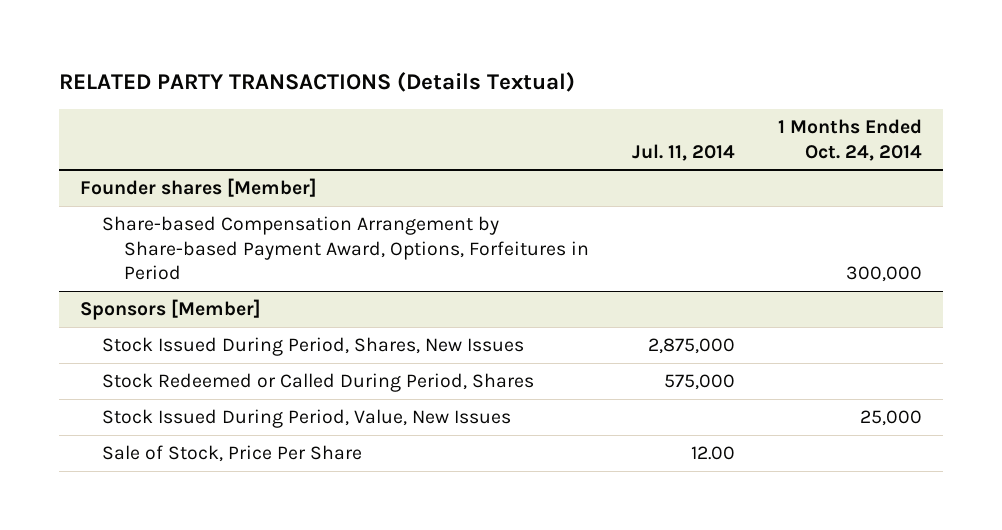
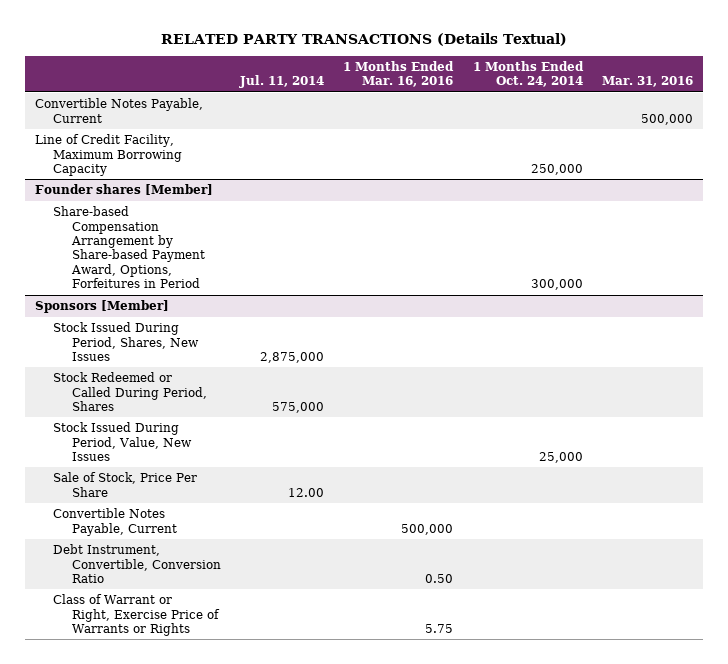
none -> [343,60,455,88] 1 Months Ended Mar. 16, 2016
none -> [602,76,694,88] Mar. 31, 2016
none -> [34,98,203,123] Convertible Notes Payable, Current
none -> [34,134,183,176] Line of Credit Facility, Maximum Borrowing Capacity
none -> [53,508,177,536] Convertible Notes Payable, Current
none -> [53,544,221,583] Debt Instrument, Convertible, Conversion Ratio
none -> [53,594,220,636] Class of Warrant or Right, Exercise Price of Warrants or Rights

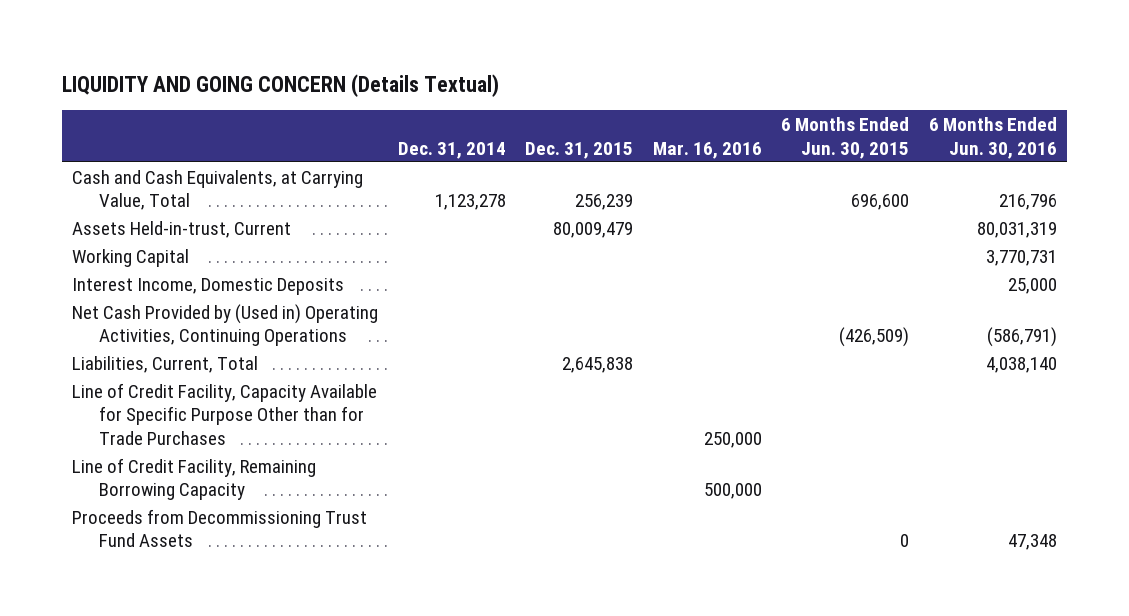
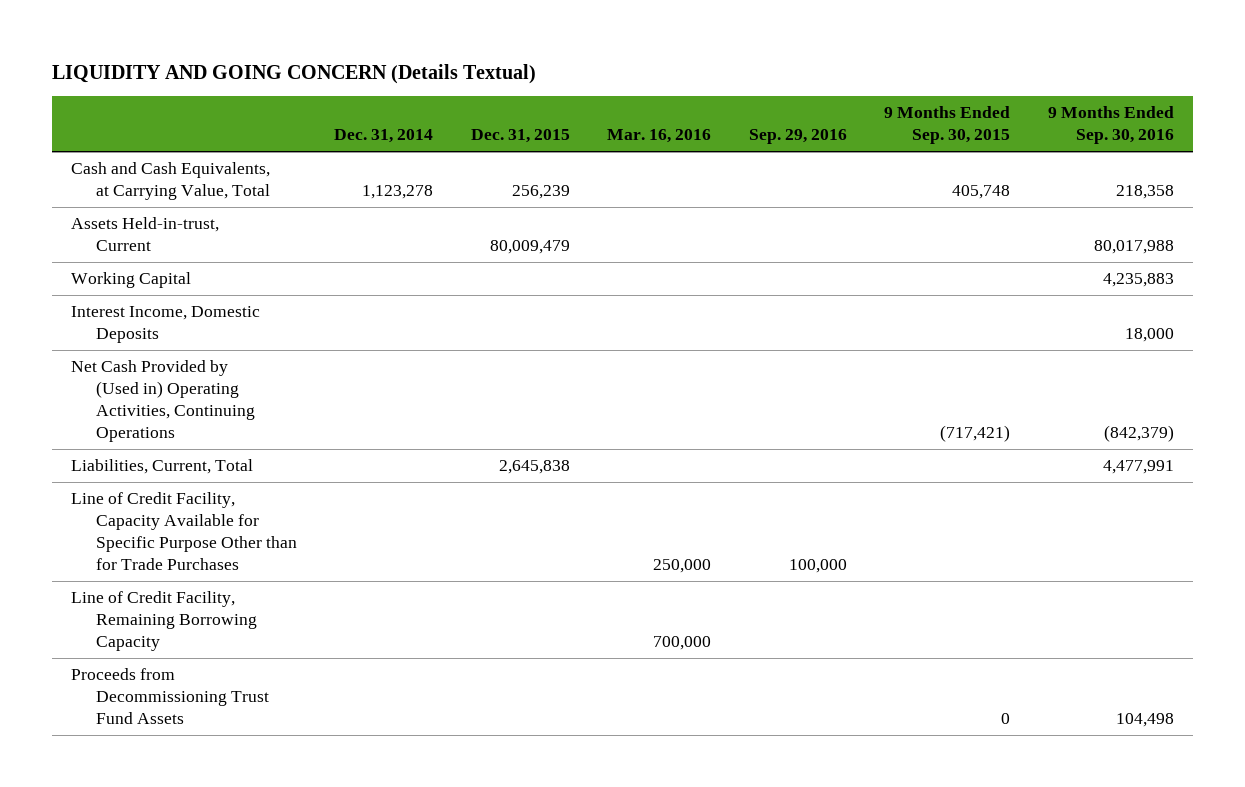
[781,117,910,159] 6 Months Ended Jun. 30, 2015 -> none
[928,117,1057,159] 6 Months Ended Jun. 30, 2016 -> none
none -> [748,129,847,145] Sep. 29, 2016
none -> [884,106,1011,145] 9 Months Ended Sep. 30, 2015
none -> [1047,106,1174,145] 9 Months Ended Sep. 30, 2016
[703,483,762,500] 500,000 -> [653,635,712,650] 700,000

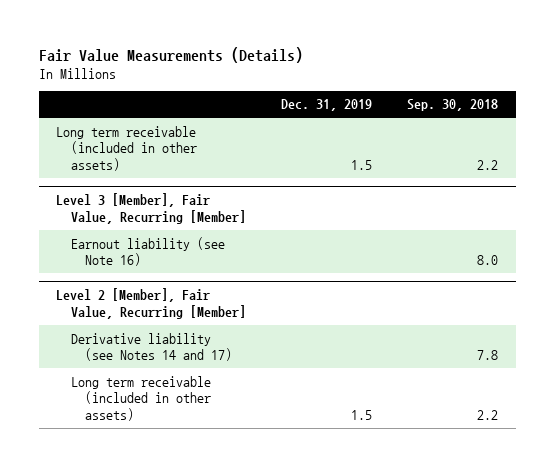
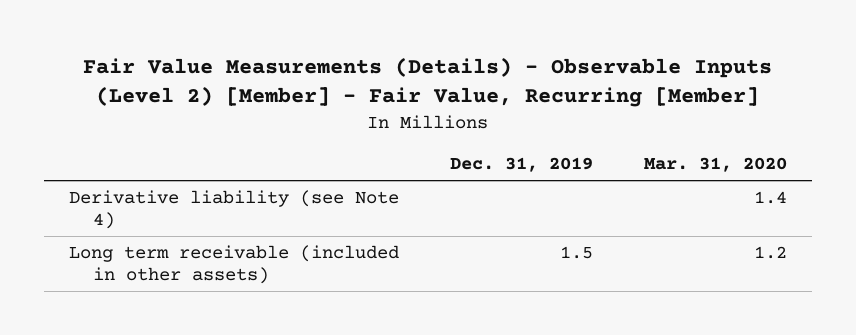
[38,46,303,63] Fair Value Measurements (Details) -> [82,56,772,108] Fair Value Measurements (Details) - Observable Inputs (Level 2) [Member] - Fair Value, Recurring [Member]
[407,99,499,112] Sep. 30, 2018 -> none
none -> [643,157,787,173] Mar. 31, 2020
none -> [68,190,399,230] Derivative liability (see Note 4)
[56,192,246,224] Level 3 [Member], Fair Value, Recurring [Member] -> none
[70,236,225,267] Earnout liability (see Note 16) -> none
[56,287,246,319] Level 2 [Member], Fair Value, Recurring [Member] -> none
[70,332,233,362] Derivative liability (see Notes 14 and 17) -> none
[70,375,212,421] Long term receivable (included in other assets) -> none

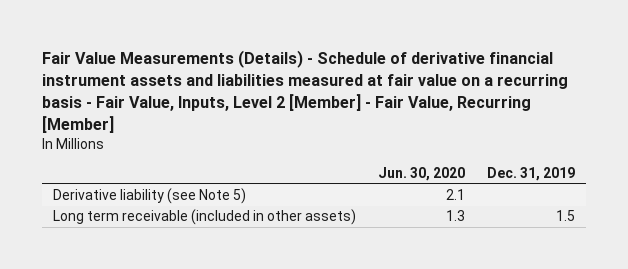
[82,56,772,108] Fair Value Measurements (Details) - Observable Inputs (Level 2) [Member] - Fair Value, Recurring [Member] -> [42,50,569,133] Fair Value Measurements (Details) - Schedule of derivative financial instrument assets and liabilities measured at fair value on a recurring basis - Fair Value, Inputs, Level 2 [Member] - Fair Value, Recurring [Member]
[643,157,787,173] Mar. 31, 2020 -> none
none -> [377,167,465,182] Jun. 30, 2020
[68,190,399,230] Derivative liability (see Note 4) -> [53,188,247,205] Derivative liability (see Note 5)

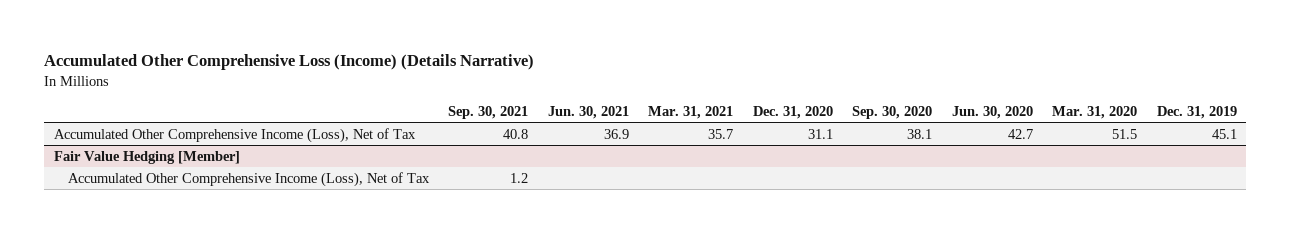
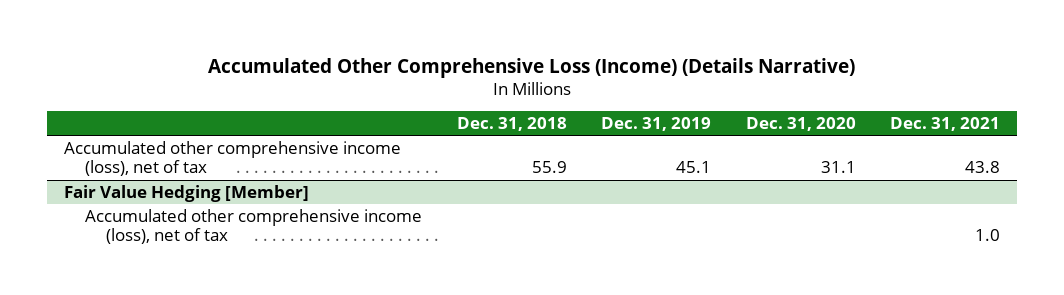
[448,106,529,120] Sep. 30, 2021 -> none
[547,106,629,120] Jun. 30, 2021 -> none
[648,106,734,120] Mar. 31, 2021 -> none
[852,106,933,120] Sep. 30, 2020 -> none
[951,106,1033,120] Jun. 30, 2020 -> none
[1052,106,1138,120] Mar. 31, 2020 -> none
none -> [456,117,567,132] Dec. 31, 2018
none -> [889,117,1000,132] Dec. 31, 2021
[53,127,416,143] Accumulated Other Comprehensive Income (Loss), Net of Tax -> [64,141,402,177] Accumulated other comprehensive income (loss), net of tax
[67,171,430,187] Accumulated Other Comprehensive Income (Loss), Net of Tax -> [85,209,423,245] Accumulated other comprehensive income (loss), net of tax

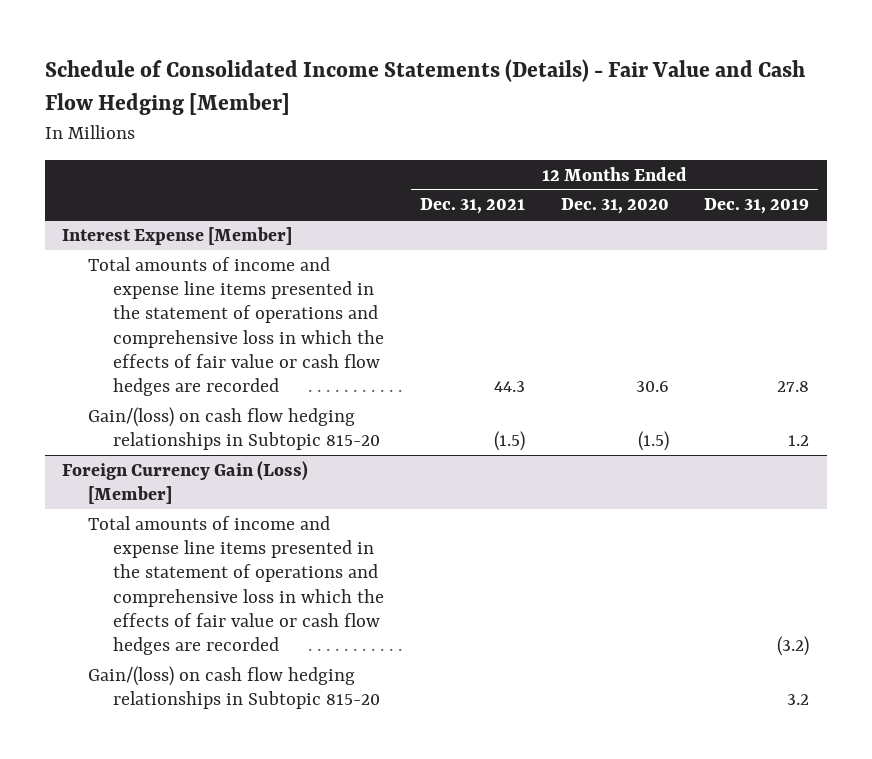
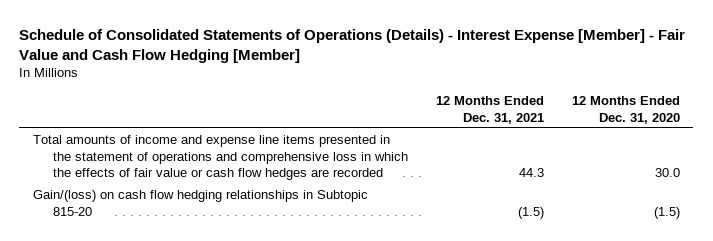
[44,59,805,116] Schedule of Consolidated Income Statements (Details) - Fair Value and Cash Flow Hedging [Member] -> [19,28,686,63] Schedule of Consolidated Statements of Operations (Details) - Interest Expense [Member] - Fair Value and Cash Flow Hedging [Member]
[704,198,810,215] Dec. 31, 2019 -> none
[62,226,293,245] Interest Expense [Member] -> none
[635,381,669,393] 30.6 -> [654,168,680,178] 30.0
[62,460,309,505] Foreign Currency Gain (Loss) [Member] -> none
[87,515,385,656] Total amounts of income and expense line items presented in the statement of operations and comprehensive loss in which the effects of fair value or cash flow hedges are recorded -> none
[87,665,381,710] Gain/(loss) on cash flow hedging relationships in Subtopic 815-20 -> none

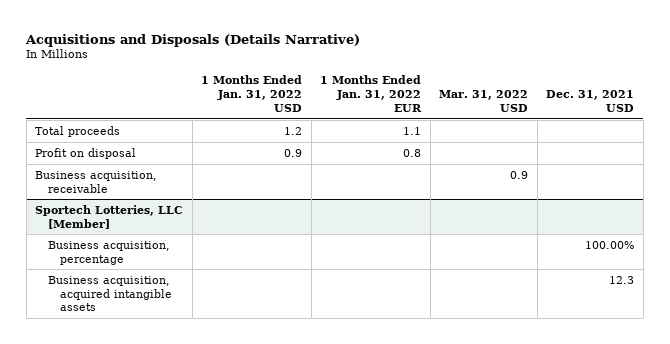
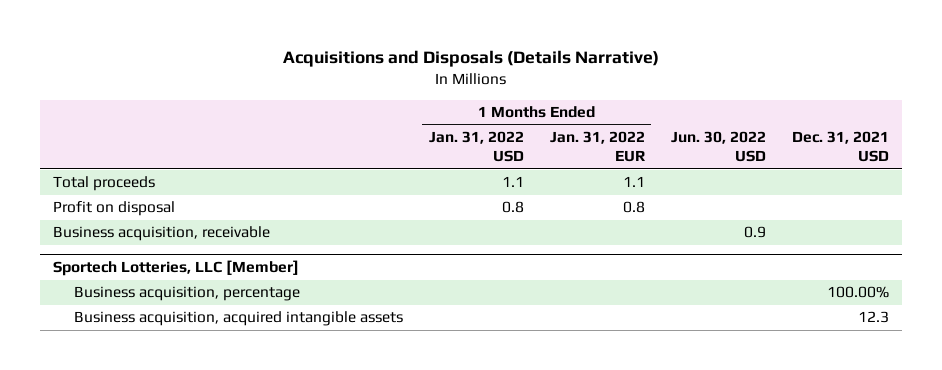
[439,90,529,112] Mar. 31, 2022 USD -> none
none -> [671,130,767,163] Jun. 30, 2022 USD
[284,126,303,135] 1.2 -> [501,176,524,188] 1.1
[284,148,303,157] 0.9 -> [501,201,524,214] 0.8

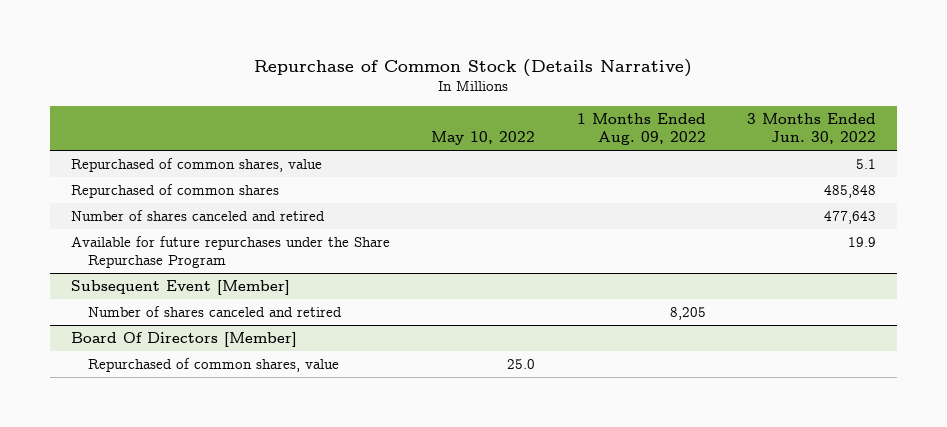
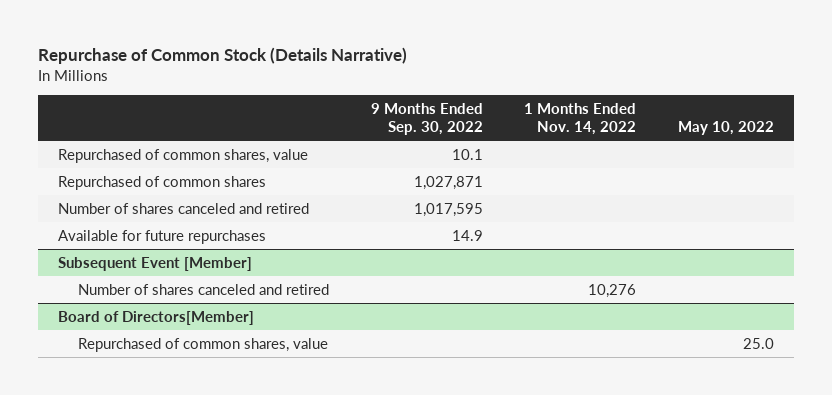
[576,112,706,146] 1 Months Ended Aug. 09, 2022 -> none
[747,112,877,145] 3 Months Ended Jun. 30, 2022 -> none
none -> [370,103,483,136] 9 Months Ended Sep. 30, 2022
none -> [524,103,637,136] 1 Months Ended Nov. 14, 2022
[70,235,390,269] Available for future repurchases under the Share Repurchase Program -> [58,229,267,244] Available for future repurchases
[70,331,297,347] Board Of Directors [Member] -> [58,310,255,325] Board of Directors[Member]

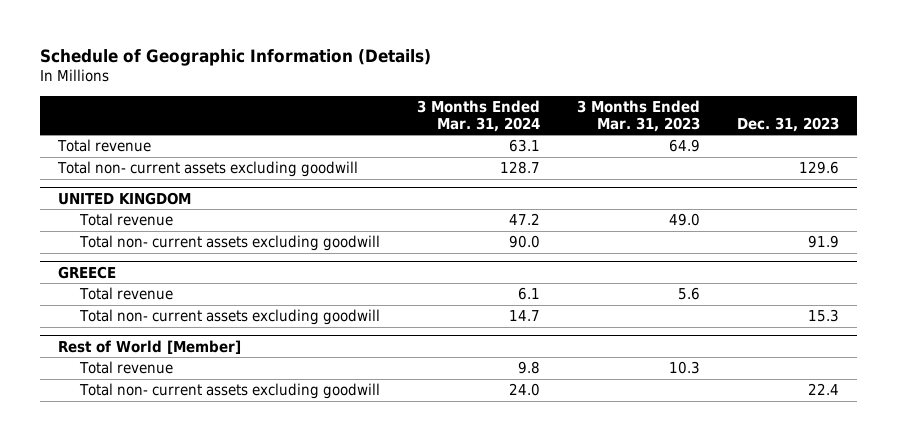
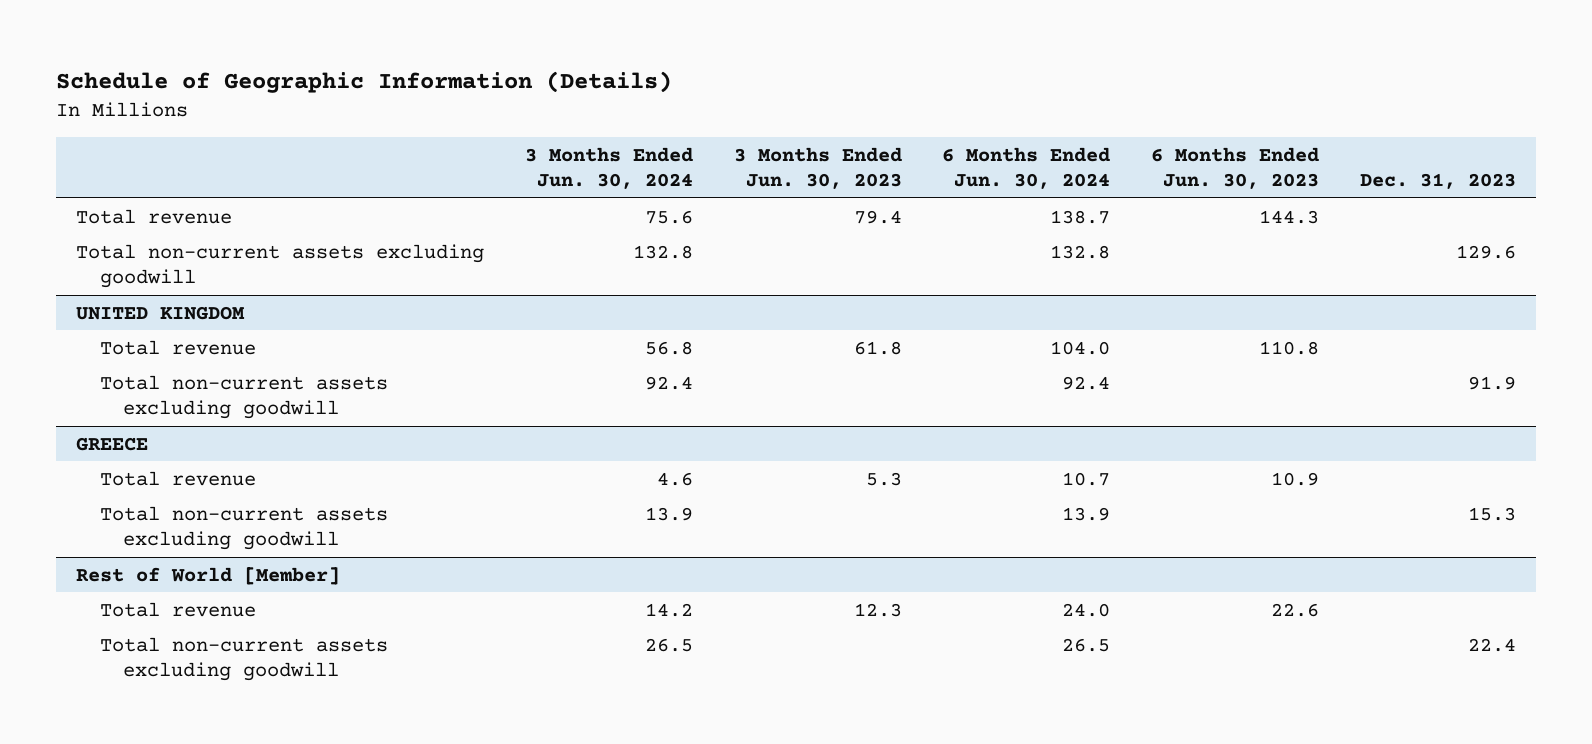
[416,99,540,132] 3 Months Ended Mar. 31, 2024 -> none
[576,99,700,132] 3 Months Ended Mar. 31, 2023 -> none
none -> [525,146,694,190] 3 Months Ended Jun. 30, 2024
none -> [733,146,902,190] 3 Months Ended Jun. 30, 2023
none -> [942,146,1111,190] 6 Months Ended Jun. 30, 2024
none -> [1151,146,1320,190] 6 Months Ended Jun. 30, 2023
[57,161,359,178] Total non- current assets excluding goodwill -> [76,243,485,289] Total non-current assets excluding goodwill
[78,235,380,252] Total non- current assets excluding goodwill -> [99,374,388,420] Total non-current assets excluding goodwill
[78,309,380,326] Total non- current assets excluding goodwill -> [99,505,388,551] Total non-current assets excluding goodwill
[78,383,380,400] Total non- current assets excluding goodwill -> [99,636,388,682] Total non-current assets excluding goodwill

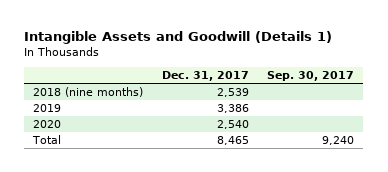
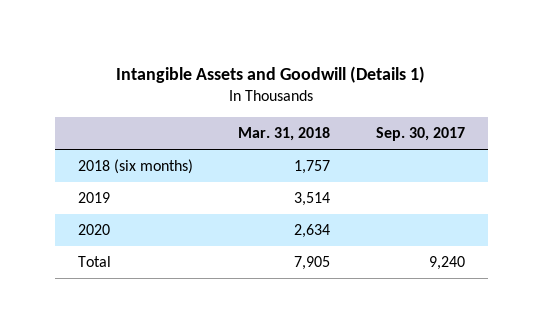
[161,71,249,82] Dec. 31, 2017 -> none
none -> [238,127,331,142] Mar. 31, 2018
[33,87,144,98] 2018 (nine months) -> [77,159,193,175] 2018 (six months)

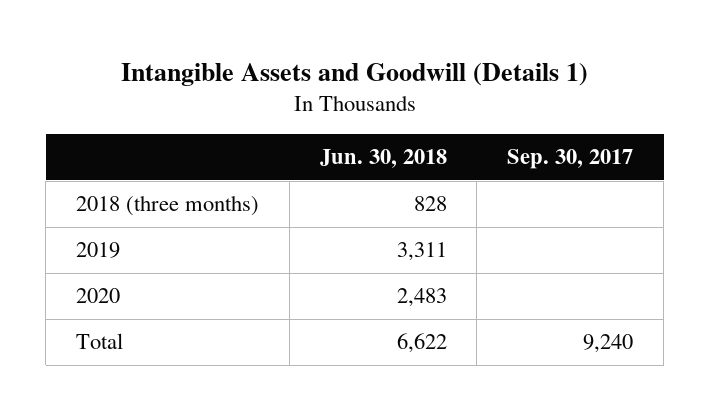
[238,127,331,142] Mar. 31, 2018 -> none
none -> [319,149,447,169] Jun. 30, 2018
[77,159,193,175] 2018 (six months) -> [76,195,260,217] 2018 (three months)

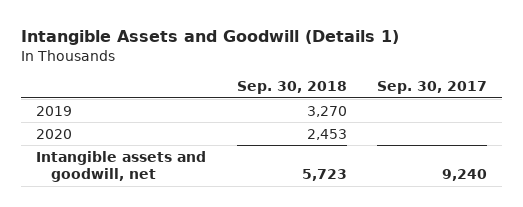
[319,149,447,169] Jun. 30, 2018 -> none
none -> [236,81,347,95] Sep. 30, 2018
[76,195,260,217] 2018 (three months) -> none
[76,333,124,350] Total -> [36,150,207,183] Intangible assets and goodwill, net

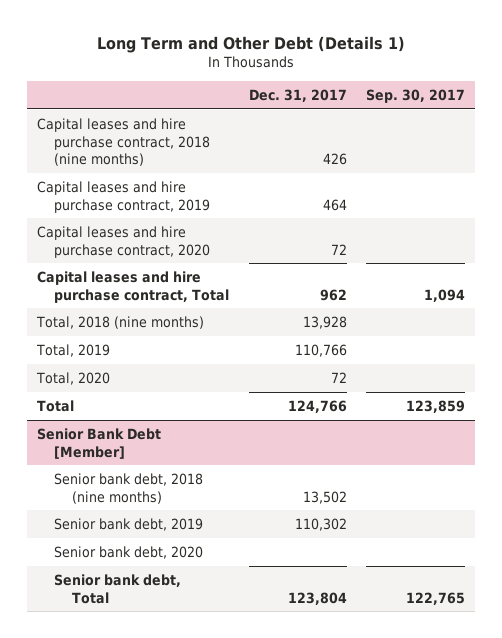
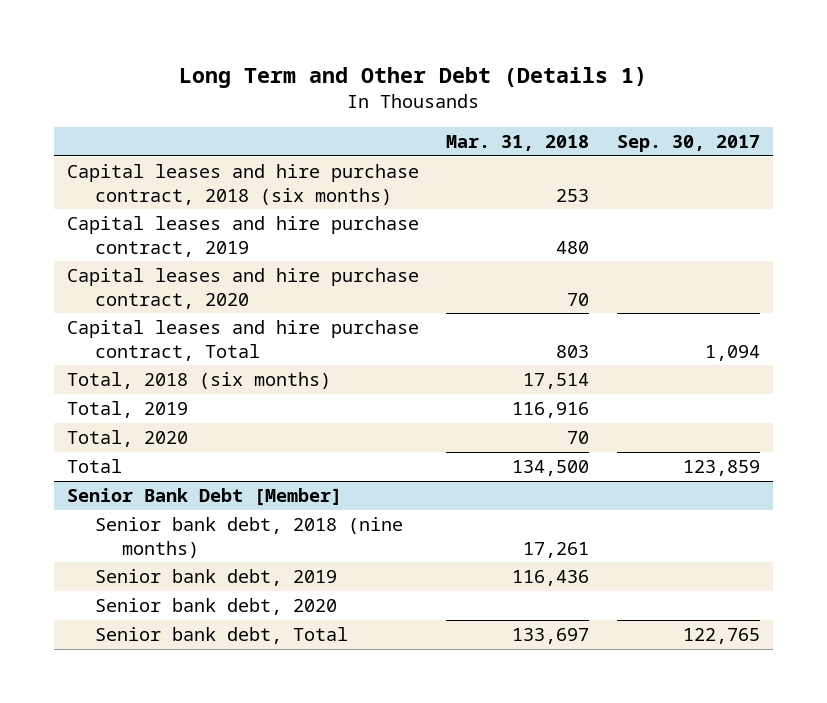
[248,88,347,102] Dec. 31, 2017 -> none
none -> [446,134,590,151] Mar. 31, 2018
[36,117,211,167] Capital leases and hire purchase contract, 2018 (nine months) -> [67,164,420,205] Capital leases and hire purchase contract, 2018 (six months)
[35,315,204,329] Total, 2018 (nine months) -> [67,372,332,390] Total, 2018 (six months)

